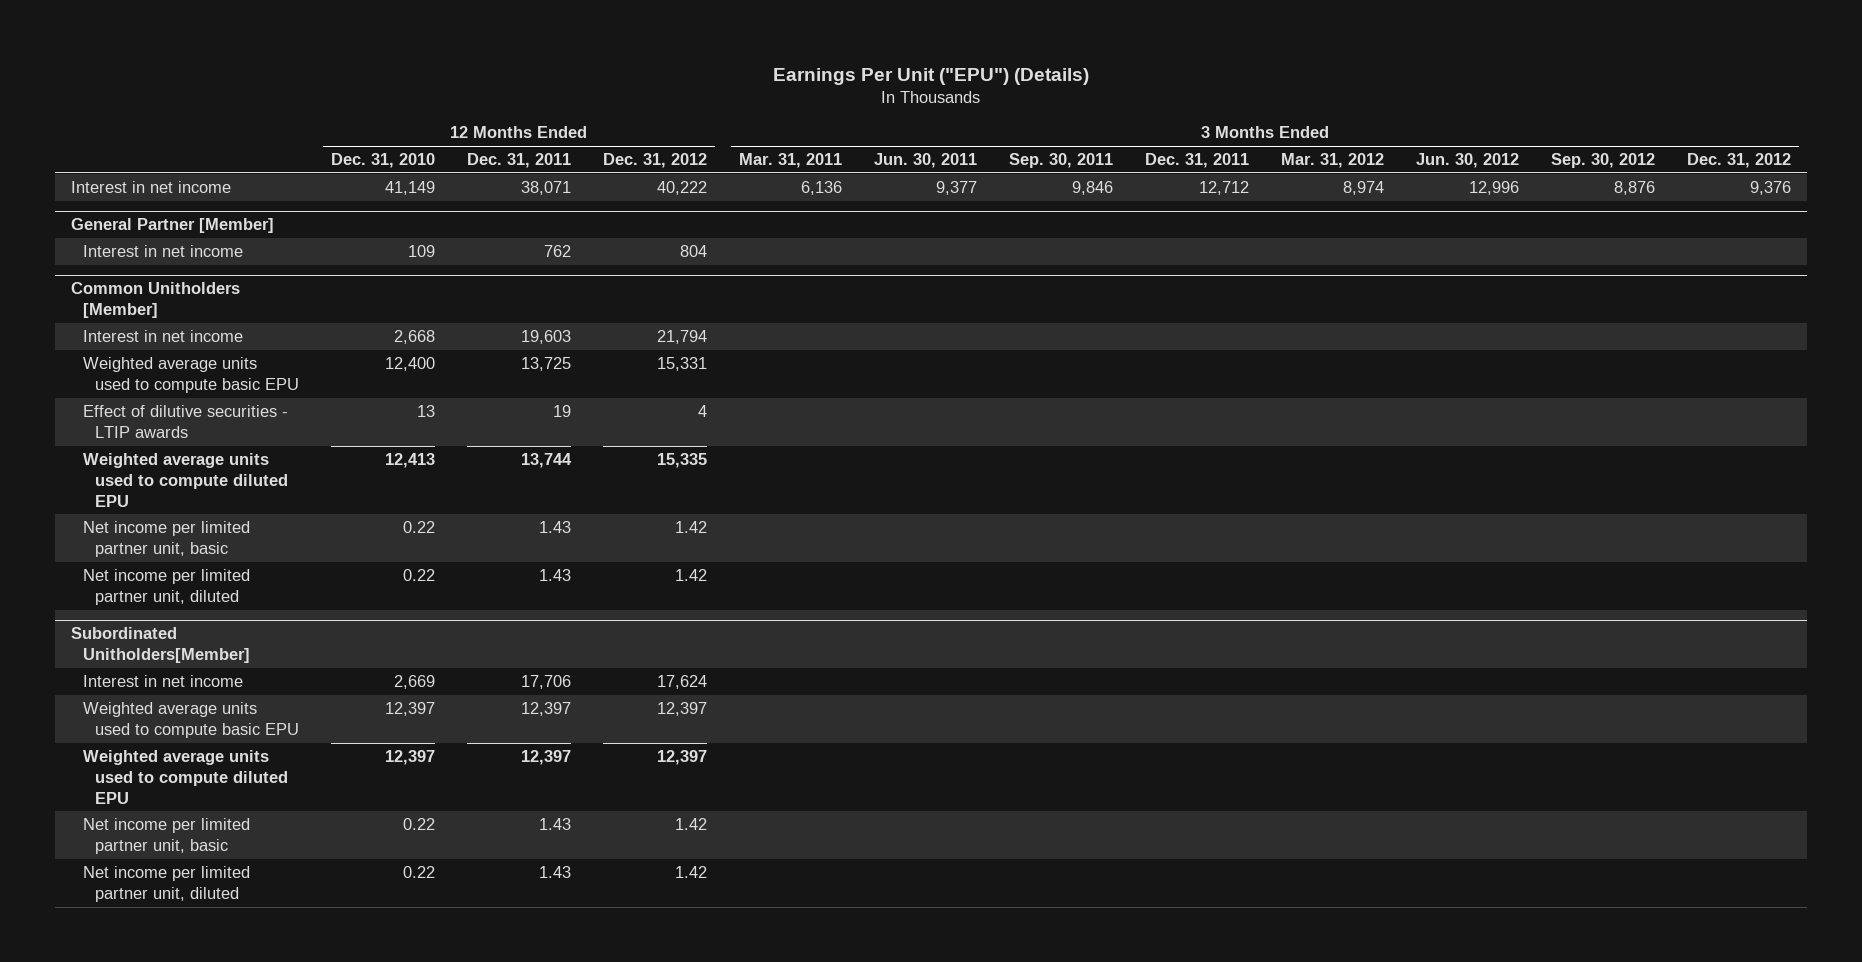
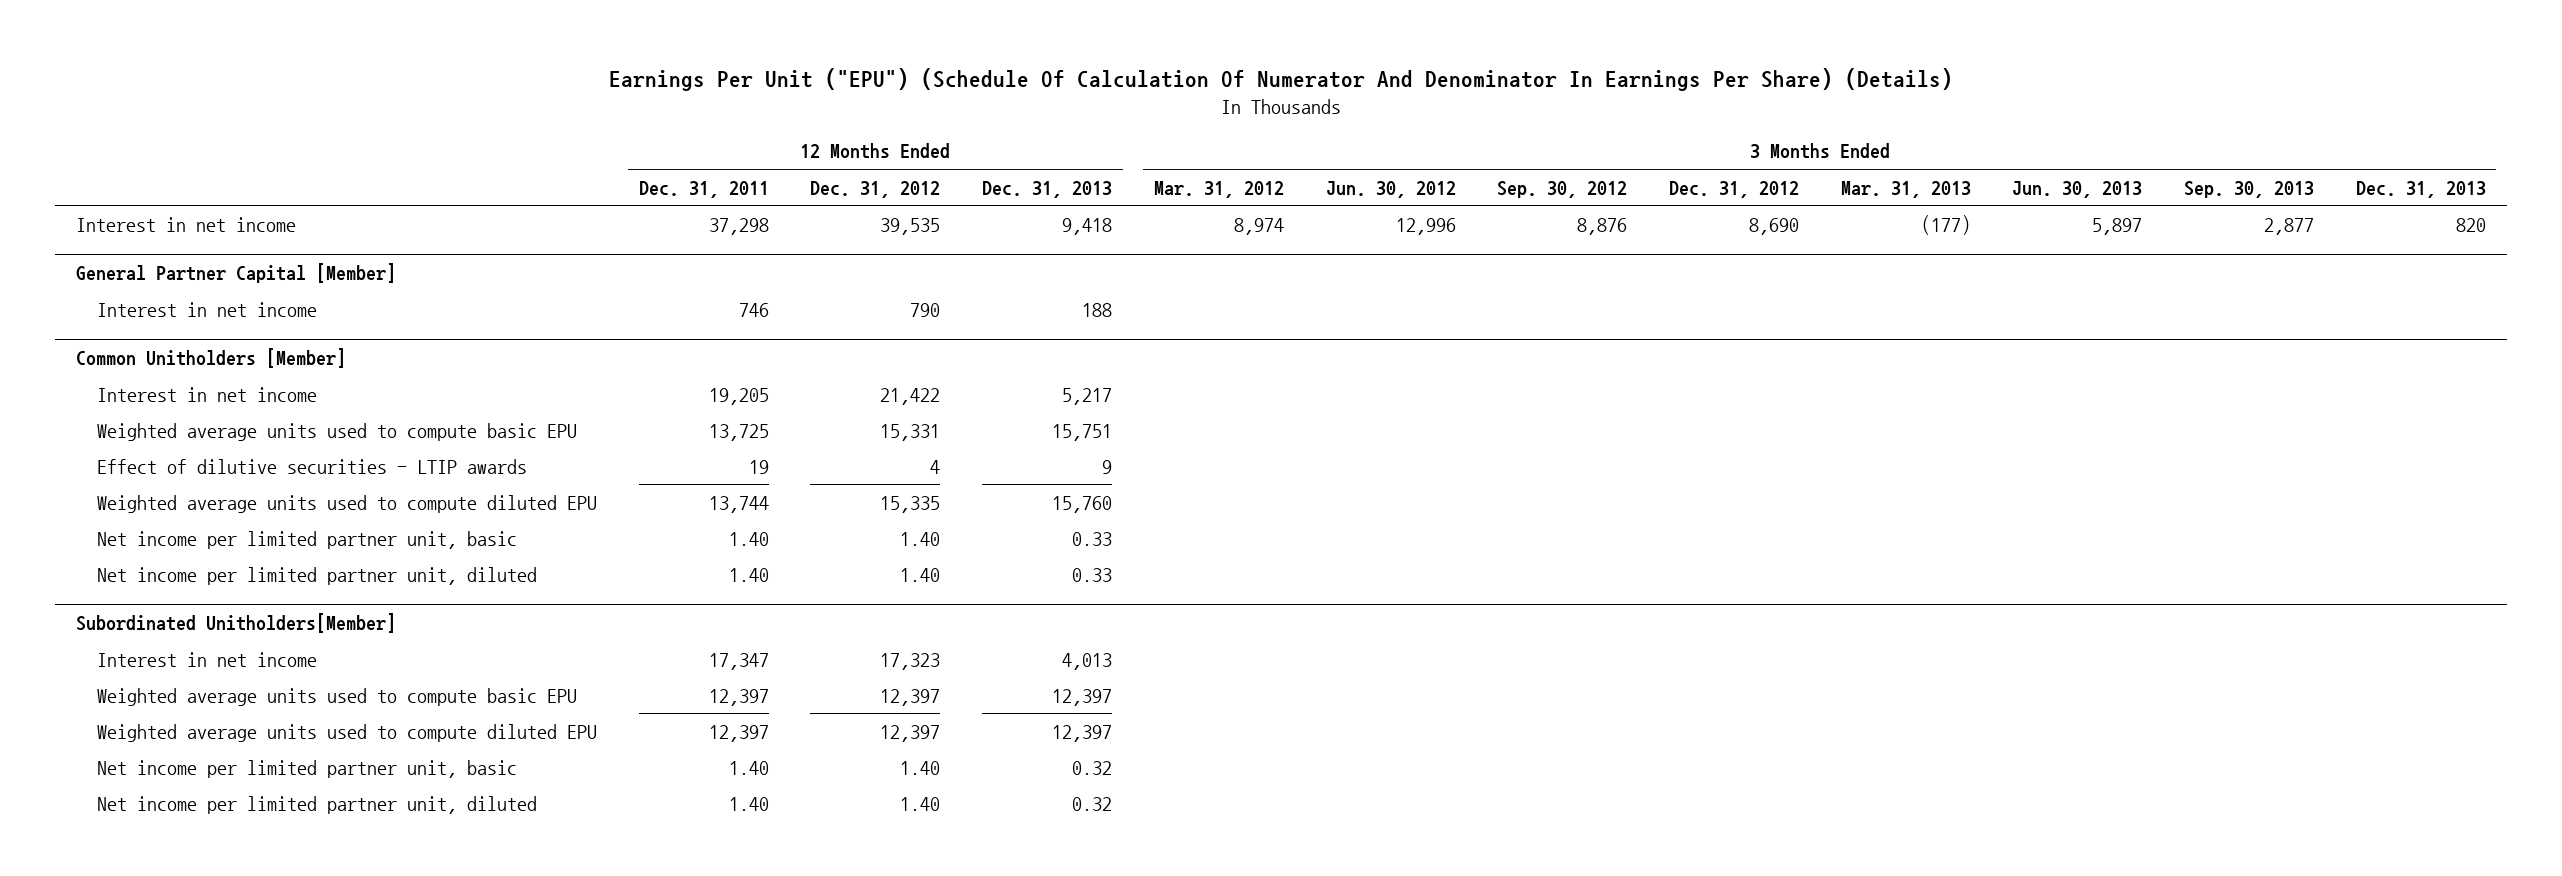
[772,67,1089,85] Earnings Per Unit ("EPU") (Details) -> [608,67,1953,91] Earnings Per Unit ("EPU") (Schedule Of Calculation Of Numerator And Denominator In Earnings Per Share) (Details)
[330,152,435,168] Dec. 31, 2010 -> none
[738,152,842,168] Mar. 31, 2011 -> none
[873,152,977,168] Jun. 30, 2011 -> none
[1008,152,1113,168] Sep. 30, 2011 -> none
[1144,152,1249,168] Dec. 31, 2011 -> none
none -> [982,180,1113,198] Dec. 31, 2013
none -> [1840,180,1971,198] Mar. 31, 2013
none -> [2012,180,2143,198] Jun. 30, 2013
none -> [2184,180,2315,198] Sep. 30, 2013
none -> [2355,180,2486,198] Dec. 31, 2013
[520,180,571,195] 38,071 -> [708,217,769,235] 37,298
[656,180,707,195] 40,222 -> [880,217,941,235] 39,535
[1749,180,1791,195] 9,376 -> [1748,217,1799,235] 8,690
[70,218,274,234] General Partner [Member] -> [75,262,396,283] General Partner Capital [Member]
[543,244,571,257] 762 -> [738,302,769,317] 746
[679,244,707,257] 804 -> [910,302,941,317] 790
[520,329,571,344] 19,603 -> [708,387,769,405] 19,205
[656,329,707,344] 21,794 -> [880,387,941,405] 21,422
[538,520,571,533] 1.43 -> [728,531,769,546] 1.40
[674,520,707,533] 1.42 -> [900,531,941,546] 1.40
[538,568,571,581] 1.43 -> [728,567,769,582] 1.40
[674,568,707,581] 1.42 -> [900,567,941,582] 1.40
[520,674,571,689] 17,706 -> [708,652,769,670] 17,347
[656,674,707,689] 17,624 -> [880,652,941,670] 17,323
[538,817,571,830] 1.43 -> [728,760,769,775] 1.40
[674,817,707,830] 1.42 -> [900,760,941,775] 1.40
[538,865,571,878] 1.43 -> [728,796,769,811] 1.40
[674,865,707,878] 1.42 -> [900,796,941,811] 1.40

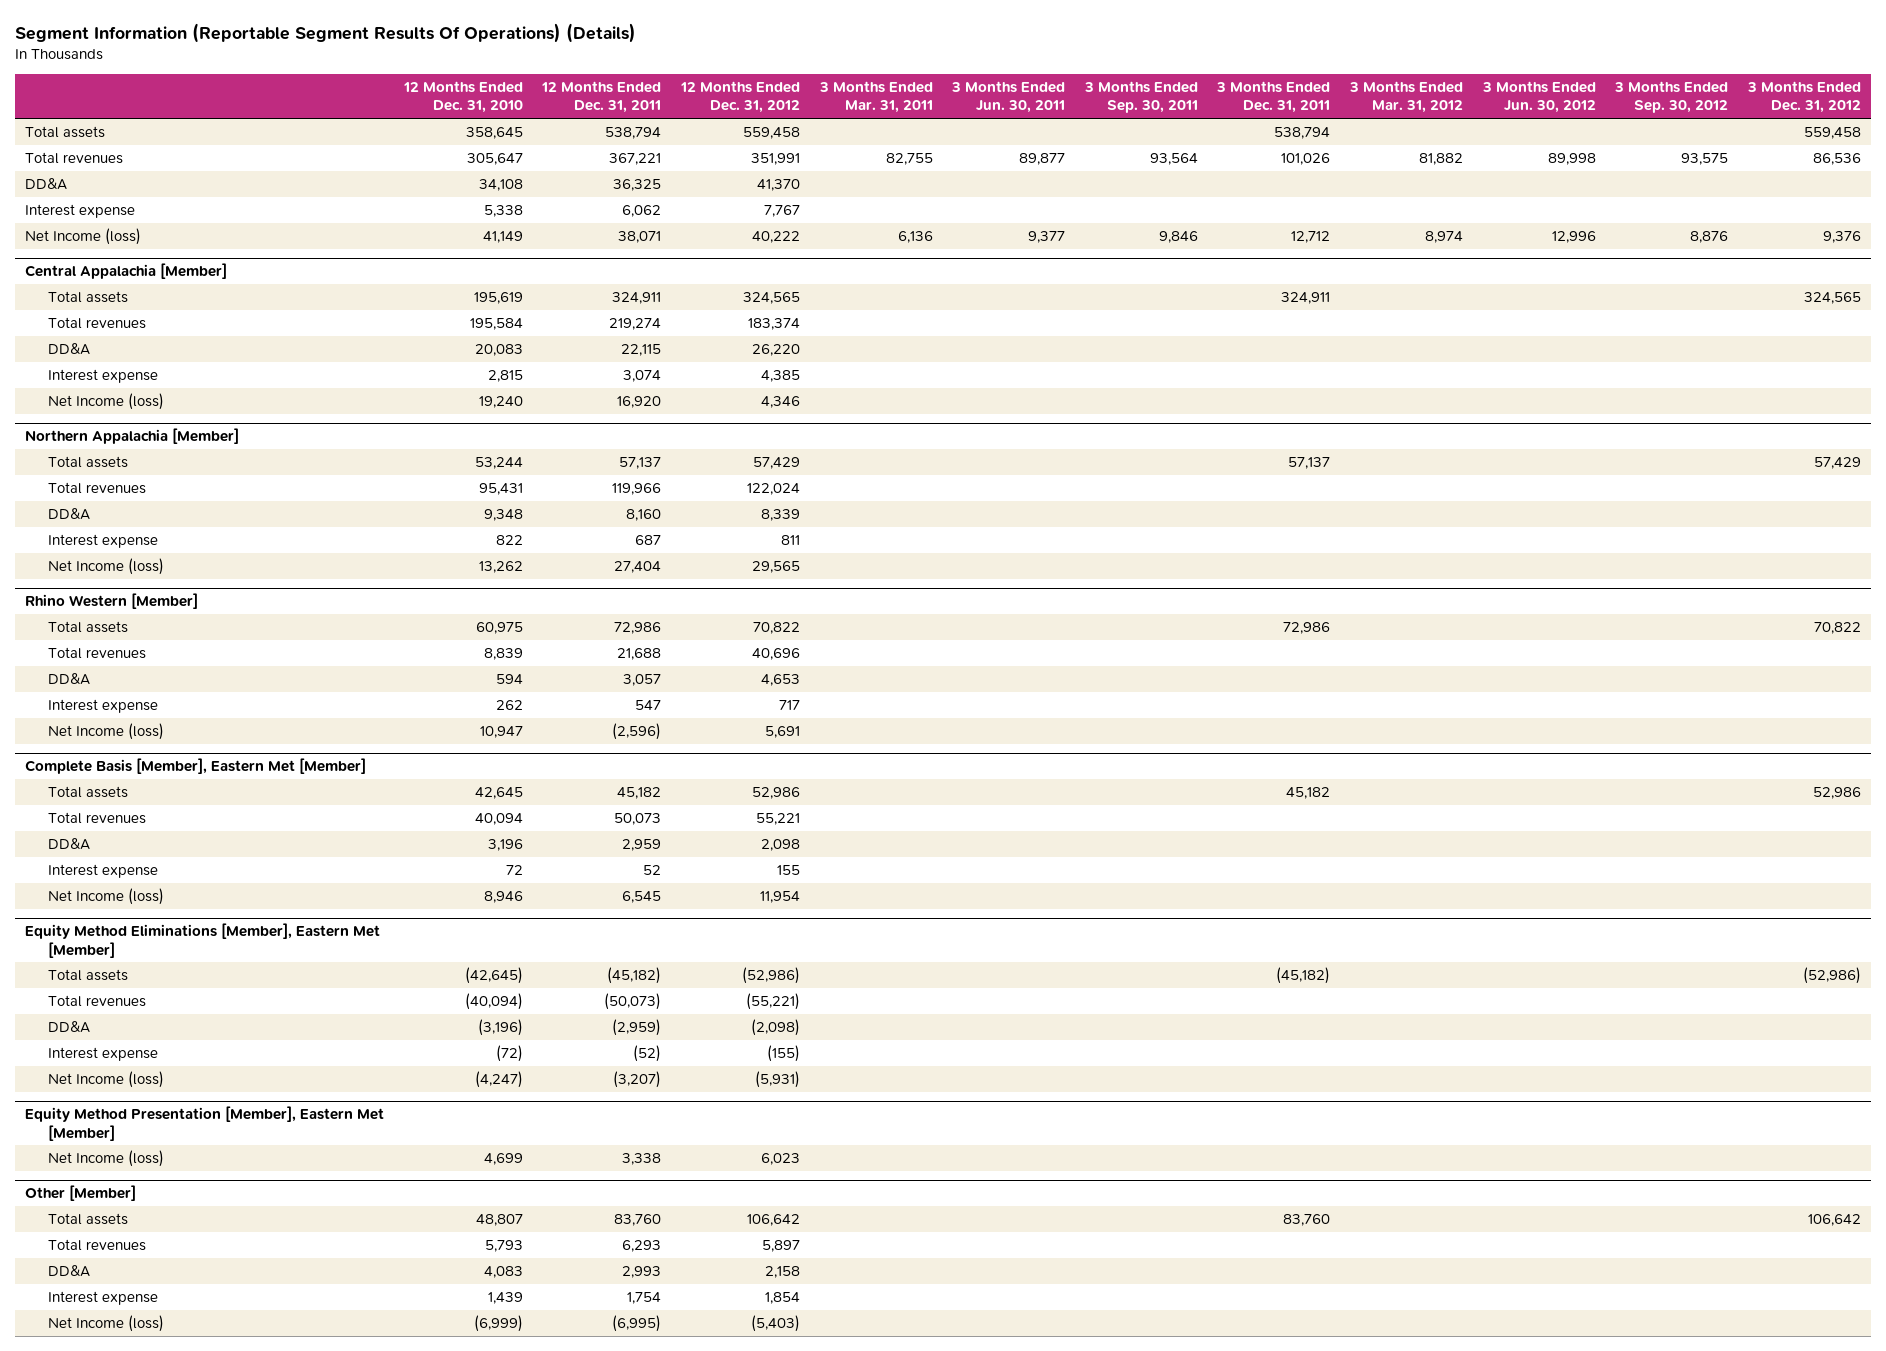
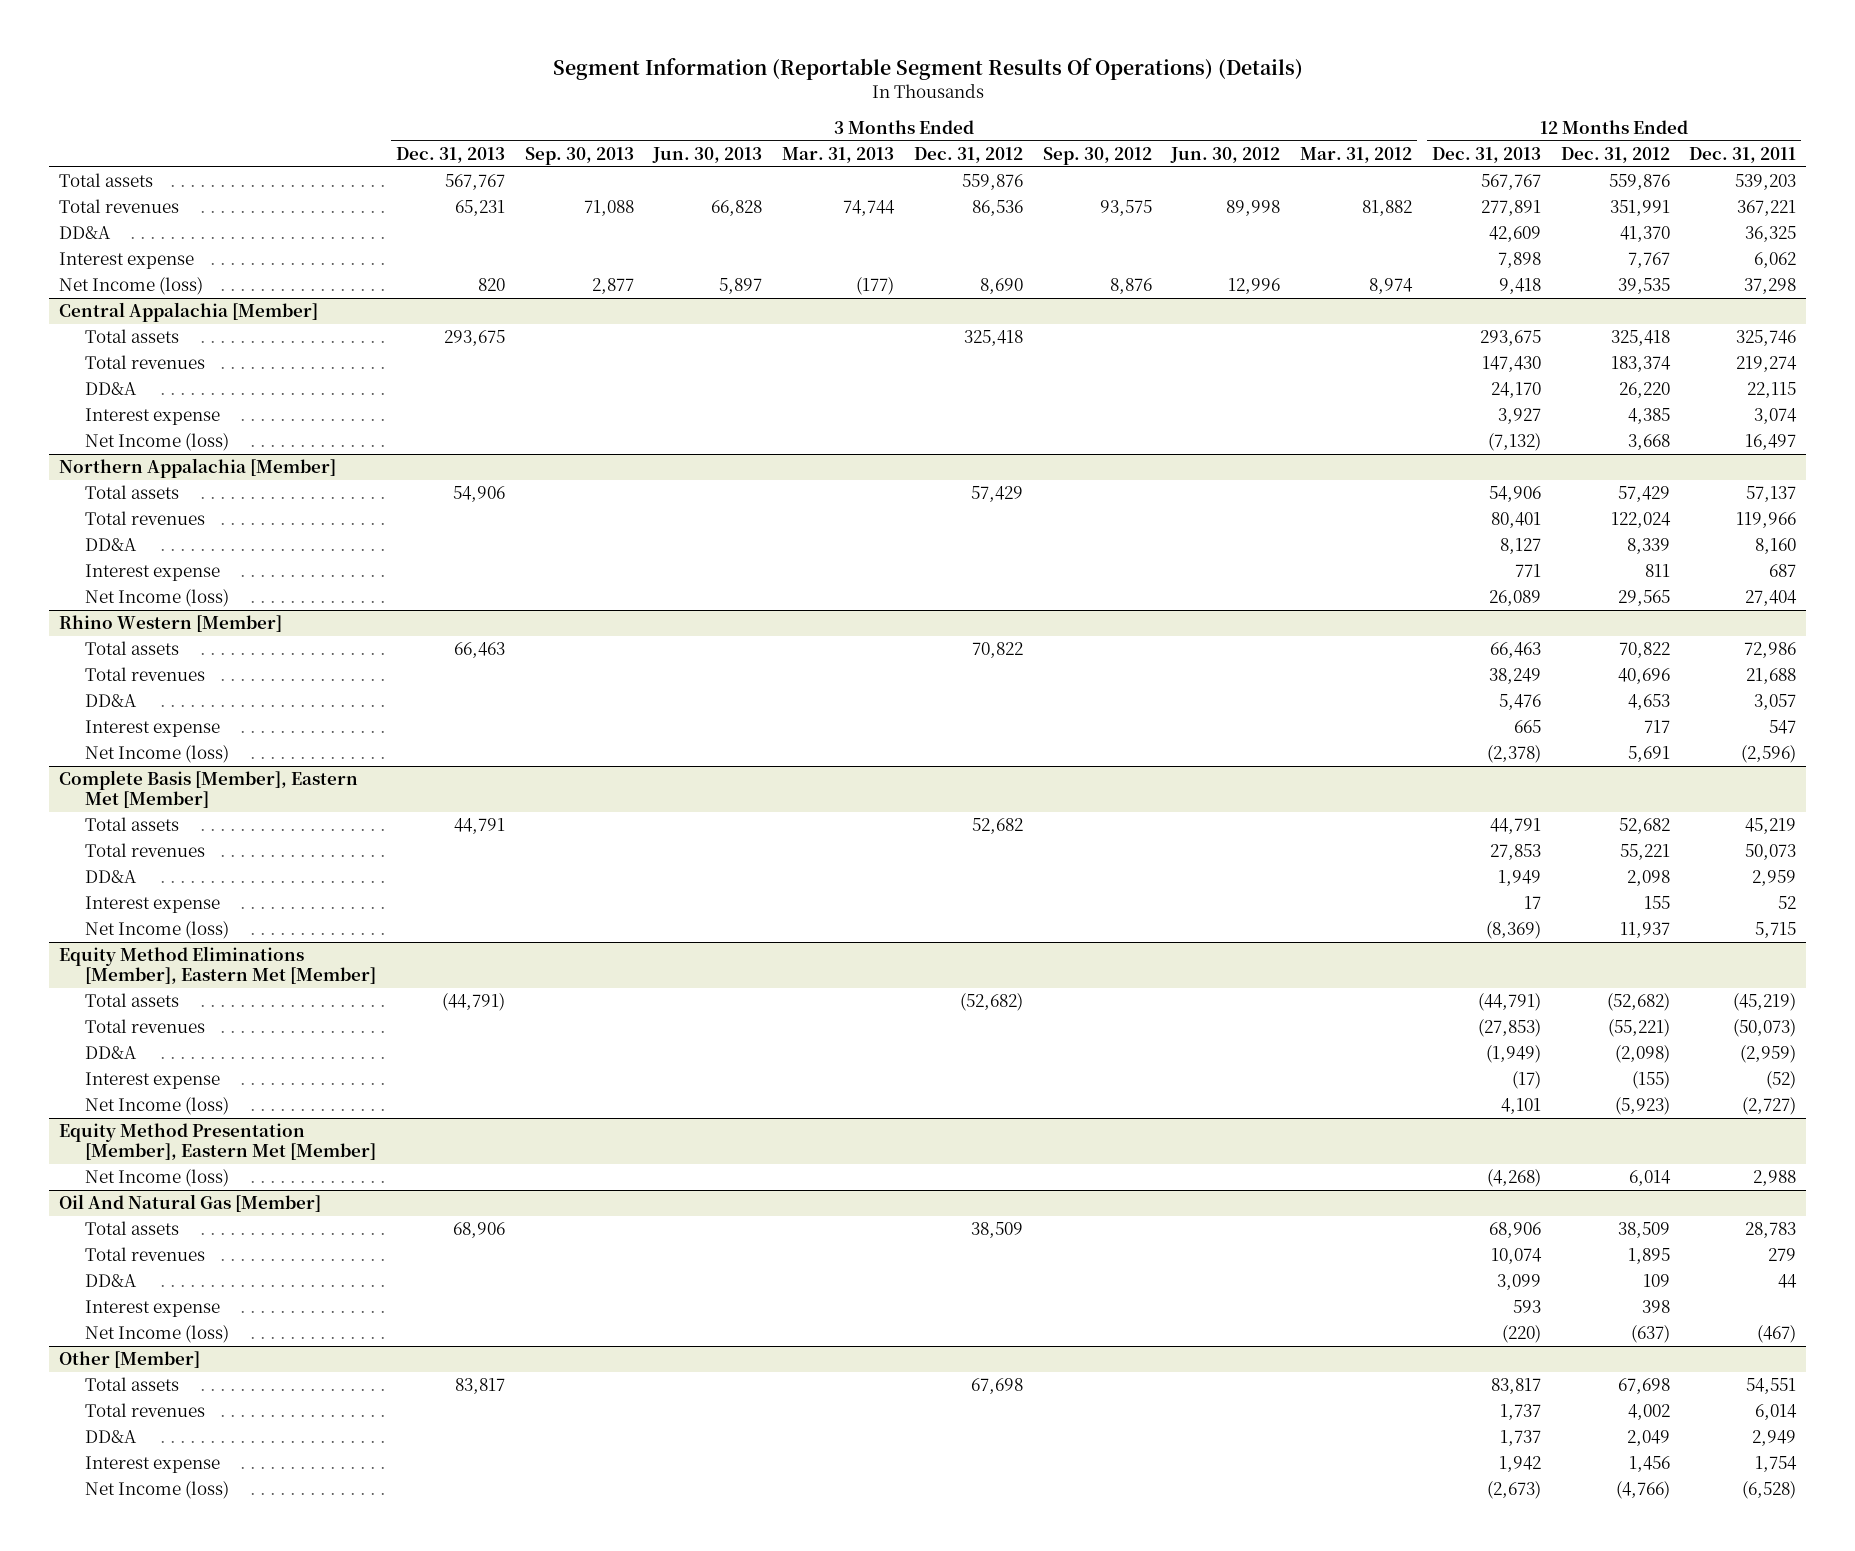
[402,80,523,114] 12 Months Ended Dec. 31, 2010 -> none
[818,80,933,114] 3 Months Ended Mar. 31, 2011 -> none
[951,80,1066,114] 3 Months Ended Jun. 30, 2011 -> none
[1083,80,1198,114] 3 Months Ended Sep. 30, 2011 -> none
[1216,80,1331,114] 3 Months Ended Dec. 31, 2011 -> none
none -> [395,146,505,163] Dec. 31, 2013
none -> [524,146,634,165] Sep. 30, 2013
none -> [652,146,763,163] Jun. 30, 2013
none -> [782,146,895,163] Mar. 31, 2013
none -> [1431,146,1541,163] Dec. 31, 2013
[605,126,662,139] 538,794 -> [1735,174,1797,191] 539,203
[742,126,800,139] 559,458 -> [1608,174,1670,191] 559,876
[1804,126,1862,139] 559,458 -> [961,174,1023,191] 559,876
[618,230,662,243] 38,071 -> [1744,278,1797,295] 37,298
[751,230,800,243] 40,222 -> [1617,278,1670,295] 39,535
[1823,230,1862,243] 9,376 -> [979,278,1023,295] 8,690
[612,291,662,304] 324,911 -> [1736,330,1797,347] 325,746
[742,291,800,304] 324,565 -> [1610,330,1670,347] 325,418
[1804,291,1862,304] 324,565 -> [963,330,1023,347] 325,418
[617,395,662,408] 16,920 -> [1745,434,1797,451] 16,497
[760,395,800,408] 4,346 -> [1627,434,1670,451] 3,668
[617,786,662,799] 45,182 -> [1745,818,1797,835] 45,219
[751,786,800,799] 52,986 -> [1618,818,1670,835] 52,682
[1813,786,1862,799] 52,986 -> [971,818,1023,835] 52,682
[622,890,662,903] 6,545 -> [1755,922,1797,939] 5,715
[759,890,800,903] 11,954 -> [1619,922,1670,939] 11,937
[607,966,662,984] (45,182) -> [1733,993,1797,1012] (45,219)
[741,966,800,984] (52,986) -> [1606,993,1670,1012] (52,682)
[1803,966,1862,984] (52,986) -> [959,993,1023,1012] (52,682)
[613,1070,662,1088] (3,207) -> [1742,1097,1797,1116] (2,727)
[754,1070,800,1088] (5,931) -> [1614,1097,1670,1116] (5,923)
[622,1152,662,1165] 3,338 -> [1753,1170,1797,1187] 2,988
[760,1152,800,1165] 6,023 -> [1628,1170,1671,1187] 6,014
none -> [58,1194,321,1213] Oil And Natural Gas [Member]
none -> [85,1221,180,1236] Total assets
none -> [85,1247,206,1262] Total revenues
none -> [85,1274,138,1288] DD&A
none -> [85,1300,221,1318] Interest expense
none -> [85,1325,230,1344] Net Income (loss)
[614,1213,662,1226] 83,760 -> [1746,1378,1797,1395] 54,551
[746,1213,800,1226] 106,642 -> [1617,1378,1670,1395] 67,698
[1808,1213,1862,1226] 106,642 -> [970,1378,1023,1395] 67,698
[622,1239,662,1252] 6,293 -> [1755,1404,1798,1421] 6,014
[761,1239,800,1252] 5,897 -> [1627,1404,1670,1421] 4,002
[622,1265,662,1278] 2,993 -> [1752,1430,1797,1447] 2,949
[764,1265,800,1278] 2,158 -> [1626,1430,1670,1447] 2,049
[764,1291,800,1304] 1,854 -> [1628,1456,1670,1473] 1,456
[612,1314,662,1332] (6,995) -> [1742,1481,1797,1500] (6,528)
[750,1314,800,1332] (5,403) -> [1615,1481,1670,1500] (4,766)

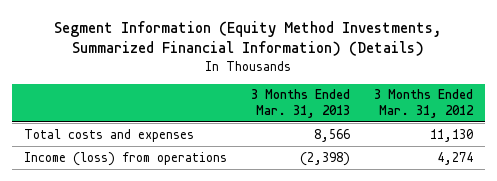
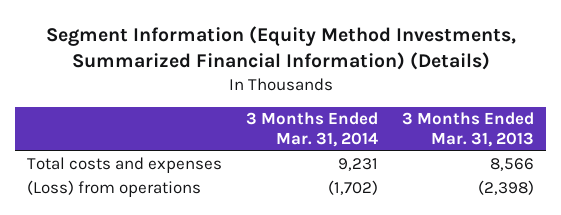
[373,89,474,118] 3 Months Ended Mar. 31, 2012 -> none
none -> [246,111,379,147] 3 Months Ended Mar. 31, 2014
[24,151,228,166] Income (loss) from operations -> [27,180,202,198] (Loss) from operations

